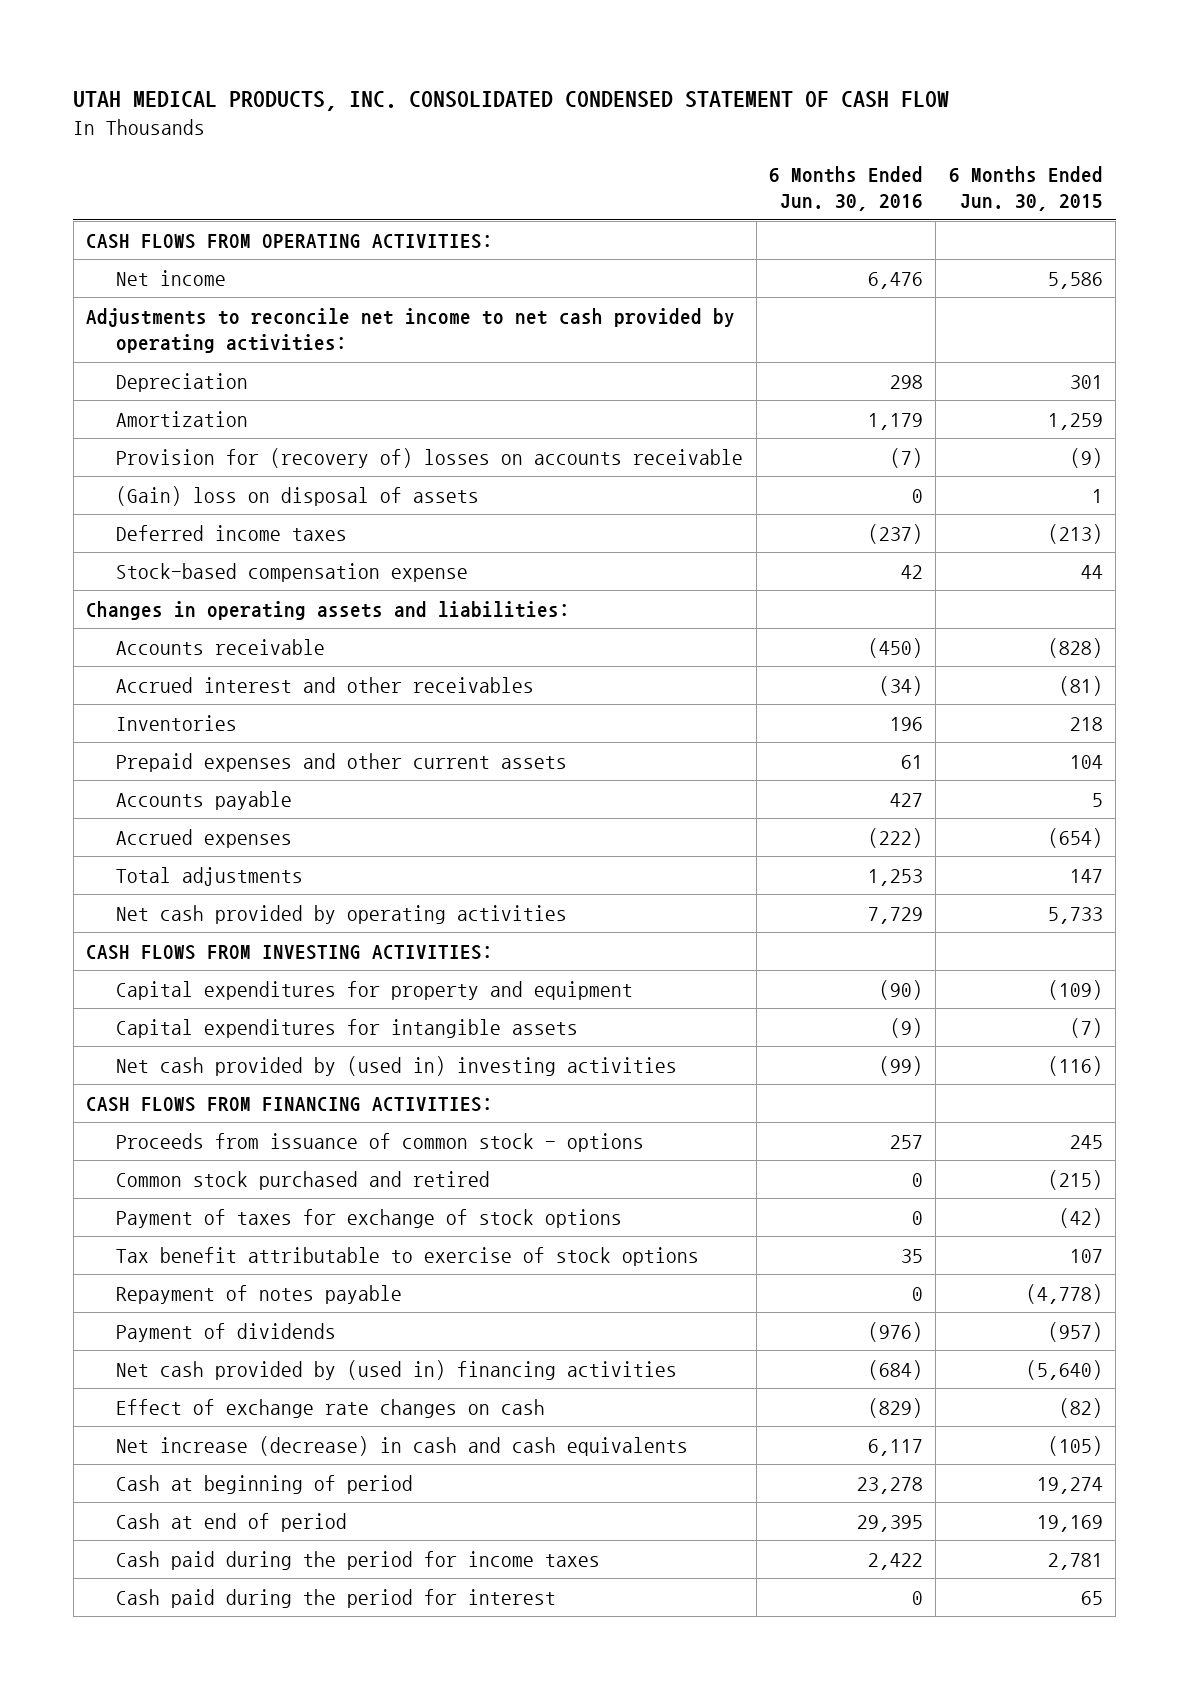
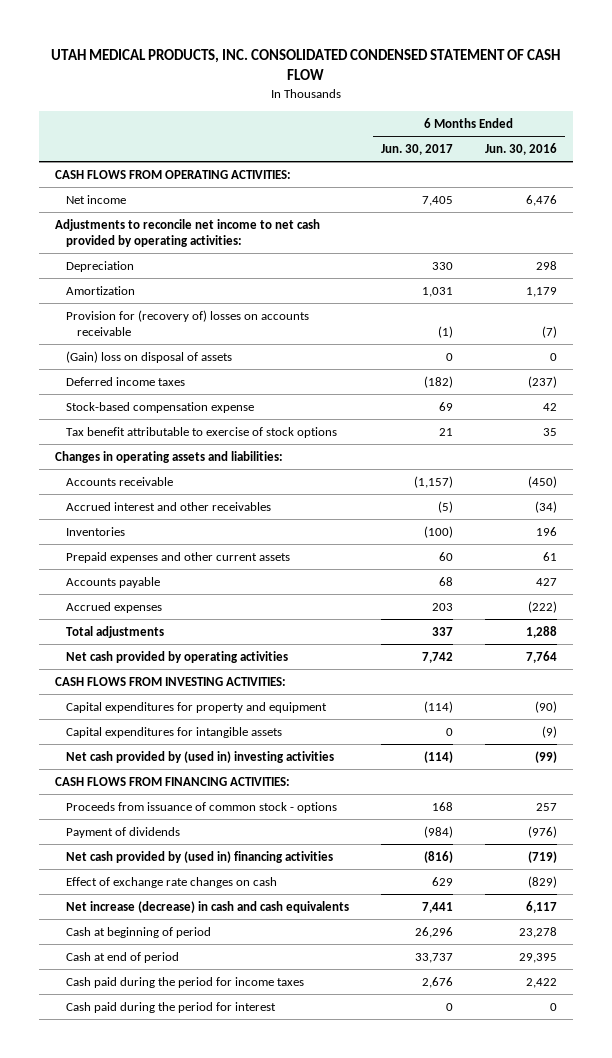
[948,165,1103,212] 6 Months Ended Jun. 30, 2015 -> none
none -> [381,143,454,155] Jun. 30, 2017
[116,1246,700,1266] Tax benefit attributable to exercise of stock options -> [66,426,338,438] Tax benefit attributable to exercise of stock options
[867,868,923,886] 1,253 -> [525,625,557,638] 1,288
[867,906,923,924] 7,729 -> [525,650,557,663] 7,764
[116,1170,491,1190] Common stock purchased and retired -> none
[116,1208,623,1228] Payment of taxes for exchange of stock options -> none
[116,1284,403,1304] Repayment of notes payable -> none
[867,1359,923,1380] (684) -> [527,850,557,863] (719)

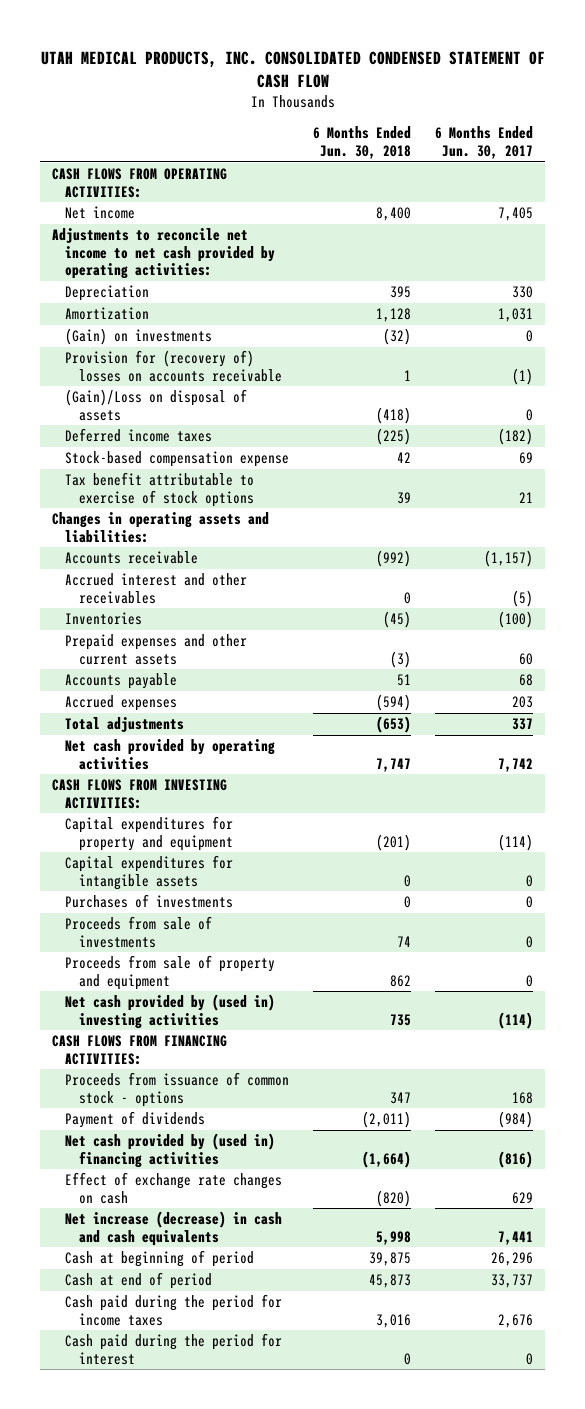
[484,142,557,155] Jun. 30, 2016 -> none
none -> [313,126,412,159] 6 Months Ended Jun. 30, 2018
none -> [65,328,213,346] (Gain) on investments
[66,350,233,363] (Gain) loss on disposal of assets -> [65,389,248,421] (Gain)/Loss on disposal of assets
none -> [65,894,234,909] Purchases of investments
none -> [65,916,213,948] Proceeds from sale of investments
none -> [65,955,276,990] Proceeds from sale of property and equipment

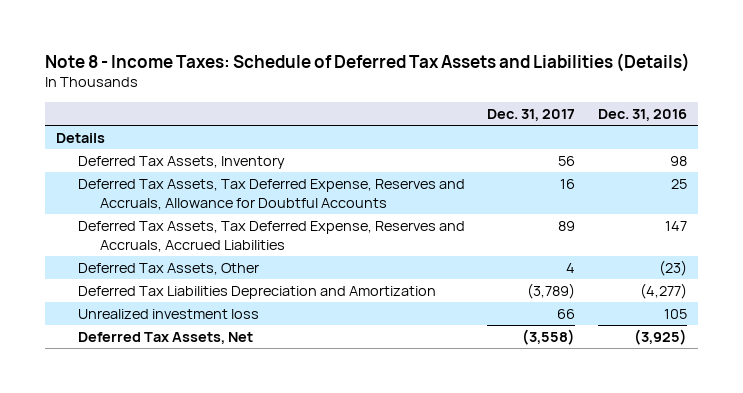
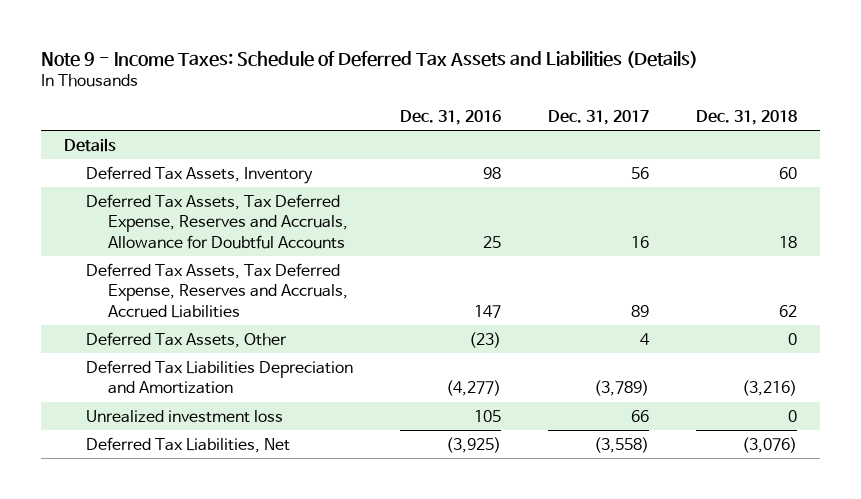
[44,52,690,72] Note 8 - Income Taxes: Schedule of Deferred Tax Assets and Liabilities (Details) -> [40,51,698,69] Note 9 - Income Taxes: Schedule of Deferred Tax Assets and Liabilities (Details)
none -> [695,110,797,126] Dec. 31, 2018
[78,331,254,344] Deferred Tax Assets, Net -> [85,436,290,453] Deferred Tax Liabilities, Net

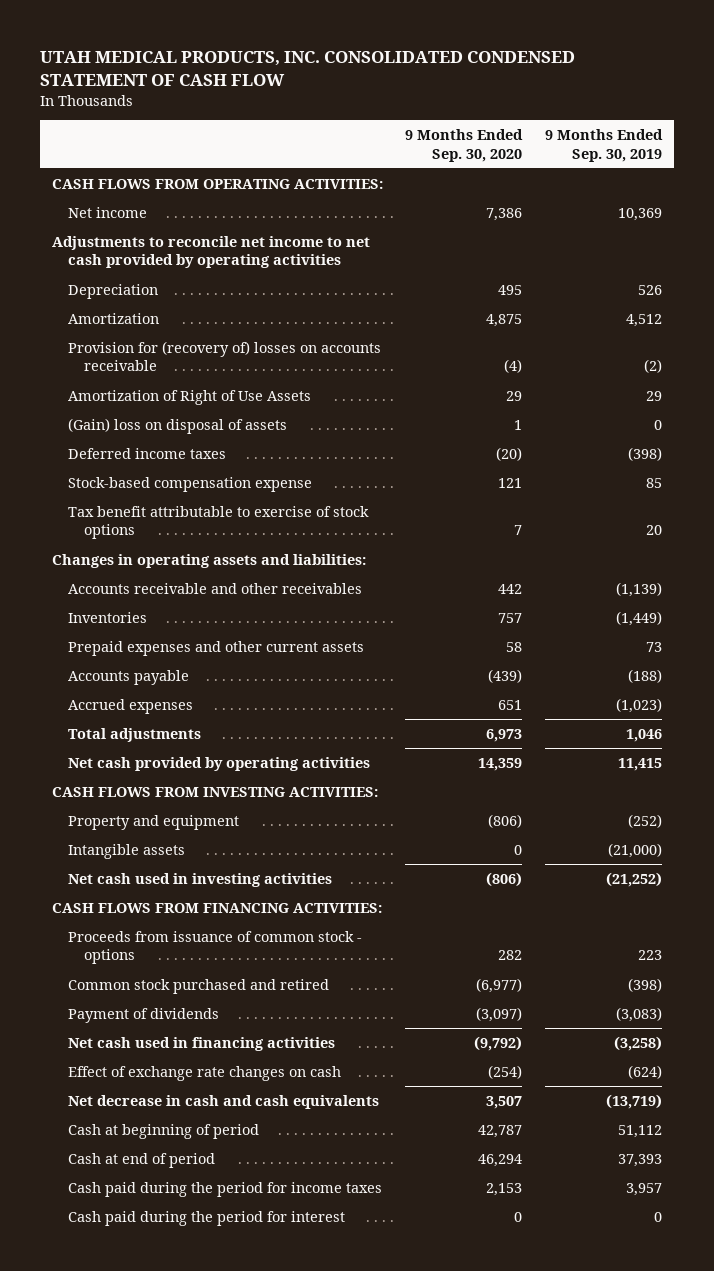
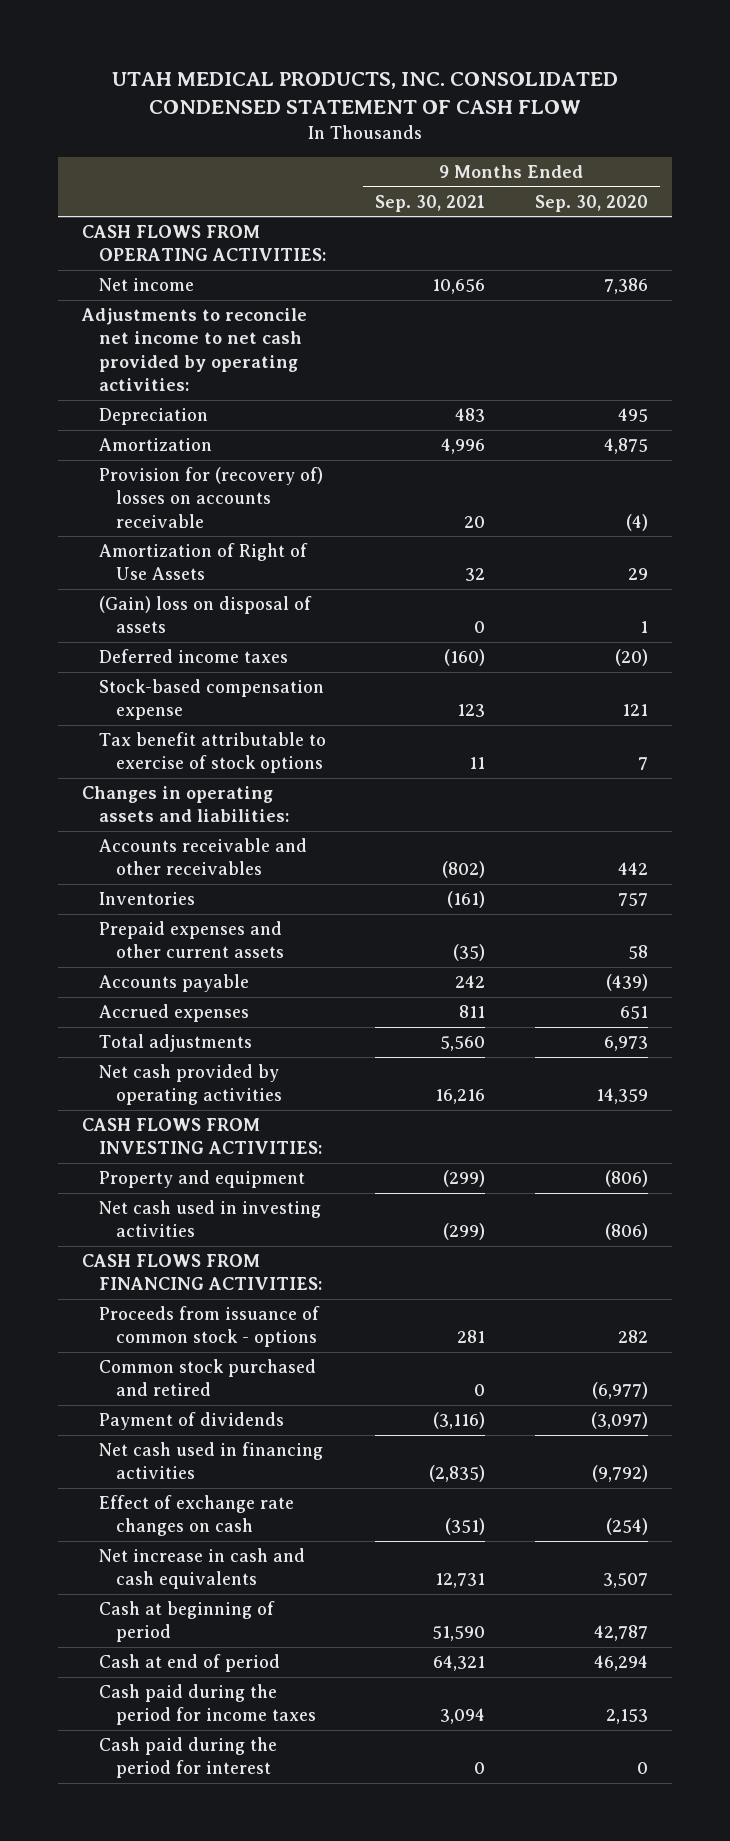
[545,128,664,162] 9 Months Ended Sep. 30, 2019 -> none
none -> [375,194,486,212] Sep. 30, 2021
[51,235,370,269] Adjustments to reconcile net income to net cash provided by operating activities -> [81,308,308,392] Adjustments to reconcile net income to net cash provided by operating activities:
[67,843,185,859] Intangible assets -> none
[67,1094,379,1109] Net decrease in cash and cash equivalents -> [98,1548,305,1590] Net increase in cash and cash equivalents

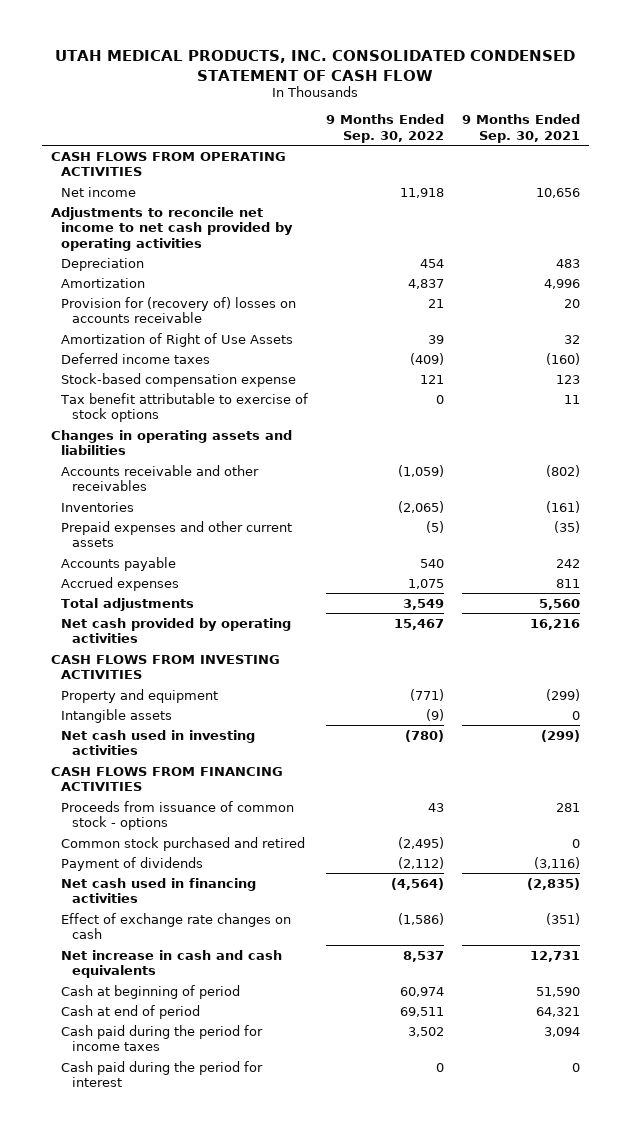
[534,194,648,212] Sep. 30, 2020 -> none
none -> [326,114,445,143] 9 Months Ended Sep. 30, 2022
[82,225,326,262] CASH FLOWS FROM OPERATING ACTIVITIES: -> [50,151,286,177] CASH FLOWS FROM OPERATING ACTIVITIES
[81,308,308,392] Adjustments to reconcile net income to net cash provided by operating activities: -> [50,206,294,251] Adjustments to reconcile net income to net cash provided by operating activities
[98,596,312,634] (Gain) loss on disposal of assets -> none
[82,786,289,823] Changes in operating assets and liabilities: -> [50,429,292,456] Changes in operating assets and liabilities
[82,1118,322,1155] CASH FLOWS FROM INVESTING ACTIVITIES: -> [50,654,280,680] CASH FLOWS FROM INVESTING ACTIVITIES
none -> [61,708,173,723] Intangible assets
[82,1254,322,1291] CASH FLOWS FROM FINANCING ACTIVITIES: -> [50,766,283,792] CASH FLOWS FROM FINANCING ACTIVITIES

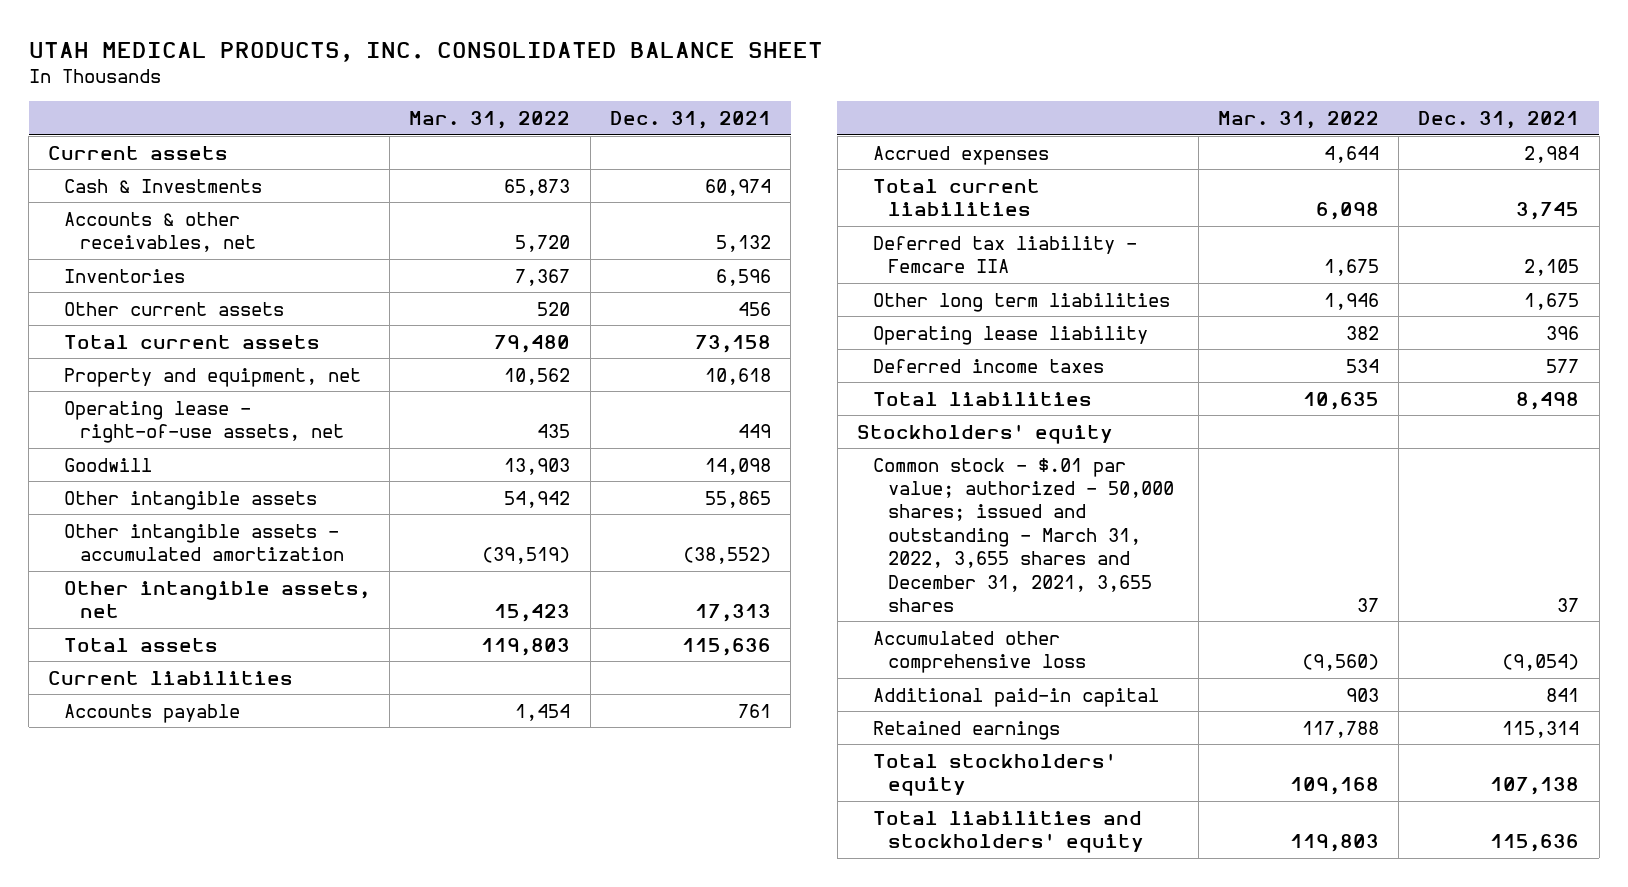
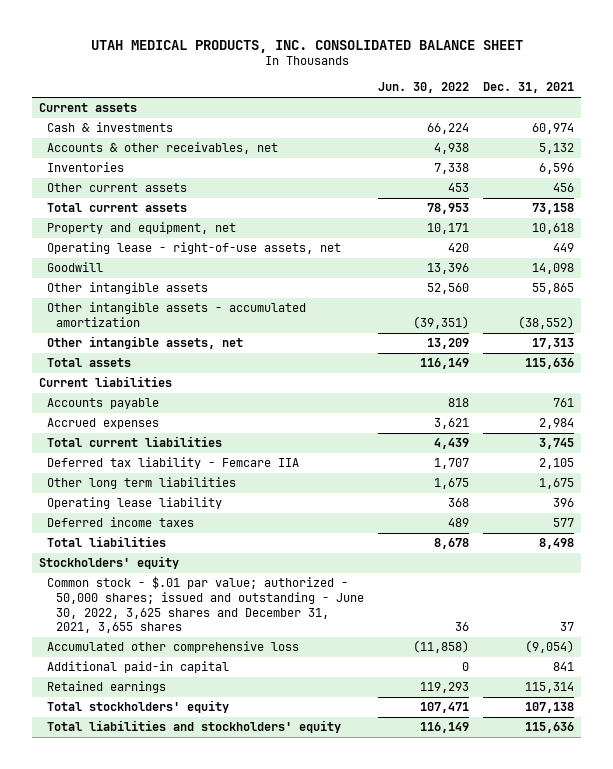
[409,111,571,130] Mar. 31, 2022 -> none
none -> [377,82,469,94] Jun. 30, 2022
[63,178,262,193] Cash & Investments -> [47,122,174,133] Cash & investments
[872,457,1175,612] Common stock - $.01 par value; authorized - 50,000 shares; issued and outstanding - March 31, 2022, 3,655 shares and December 31, 2021, 3,655 shares -> [47,576,364,634] Common stock - $.01 par value; authorized - 50,000 shares; issued and outstanding - June 30, 2022, 3,625 shares and December 31, 2021, 3,655 shares

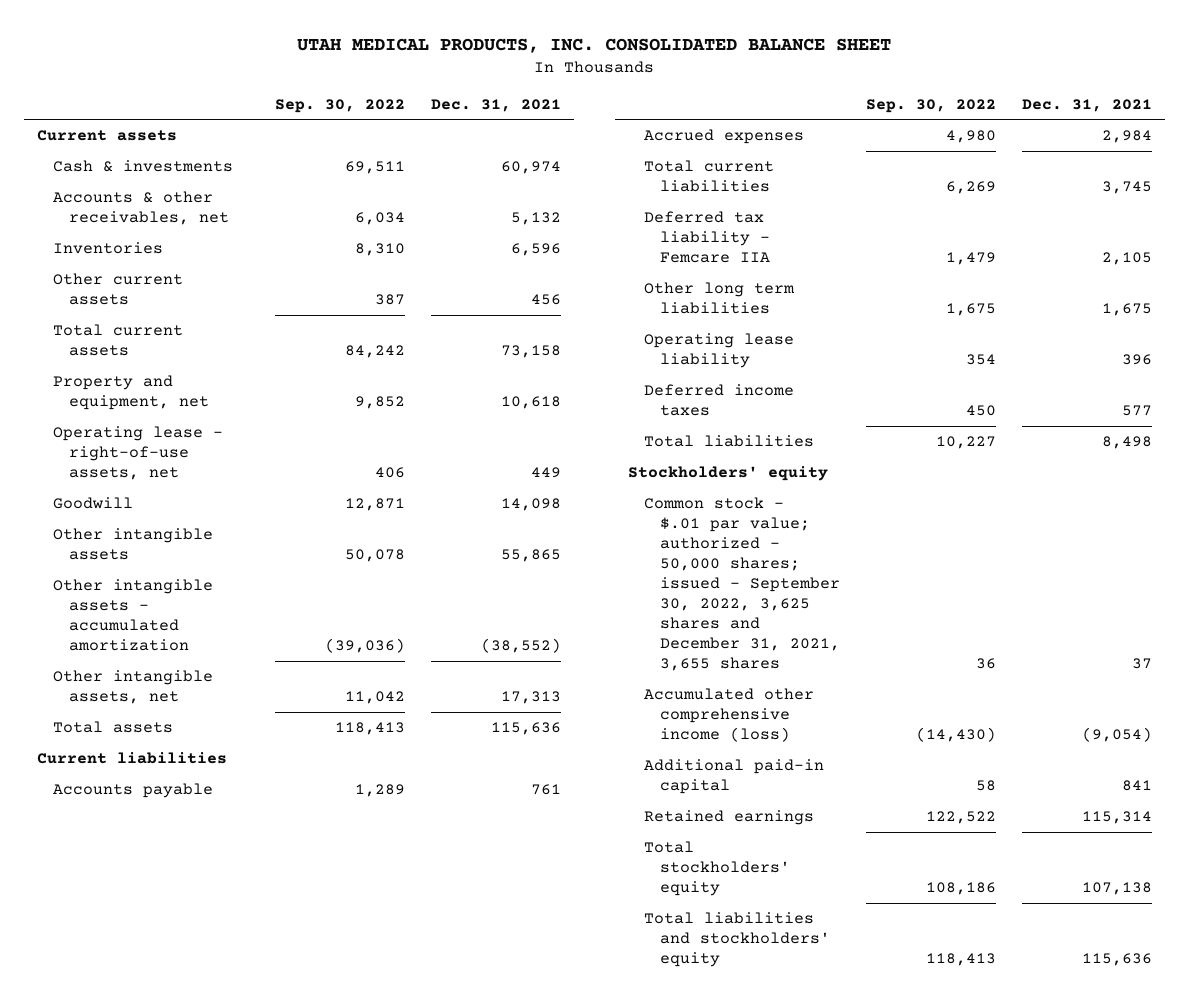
[377,82,469,94] Jun. 30, 2022 -> none
none -> [274,98,405,113] Sep. 30, 2022
[47,576,364,634] Common stock - $.01 par value; authorized - 50,000 shares; issued and outstanding - June 30, 2022, 3,625 shares and December 31, 2021, 3,655 shares -> [643,497,840,672] Common stock - $.01 par value; authorized - 50,000 shares; issued - September 30, 2022, 3,625 shares and December 31, 2021, 3,655 shares
[47,641,300,654] Accumulated other comprehensive loss -> [643,688,814,743] Accumulated other comprehensive income (loss)

